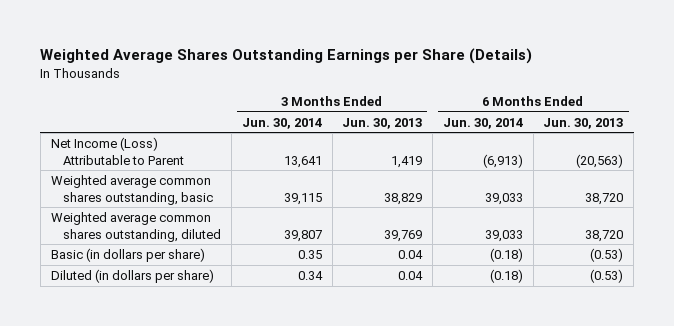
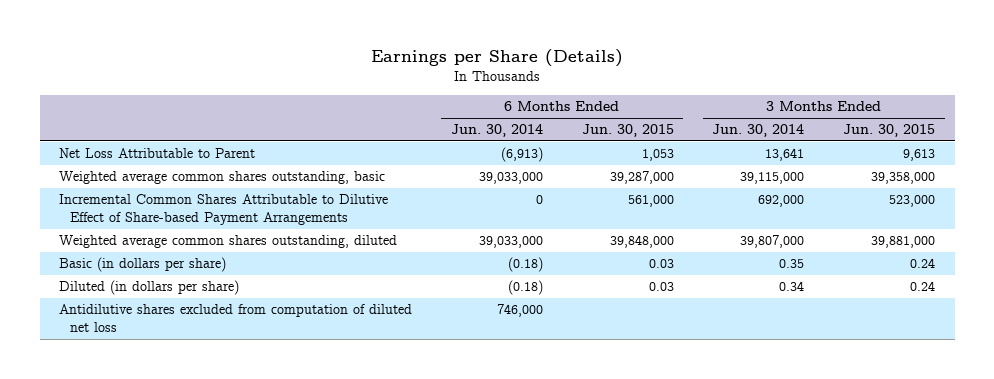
[40,48,533,65] Weighted Average Shares Outstanding Earnings per Share (Details) -> [371,48,624,67] Earnings per Share (Details)
[342,117,423,129] Jun. 30, 2013 -> none
[543,117,624,129] Jun. 30, 2013 -> none
none -> [581,124,674,138] Jun. 30, 2015
none -> [843,124,936,138] Jun. 30, 2015
[50,136,185,165] Net Income (Loss) Attributable to Parent -> [59,148,256,159] Net Loss Attributable to Parent
[283,192,322,205] 39,115 -> [740,172,805,185] 39,115,000
[484,192,523,205] 39,033 -> [479,172,544,185] 39,033,000
none -> [59,194,389,226] Incremental Common Shares Attributable to Dilutive Effect of Share-based Payment Arrangements
[283,229,322,242] 39,807 -> [740,235,805,249] 39,807,000
[484,229,523,242] 39,033 -> [479,236,544,249] 39,033,000
none -> [59,304,413,333] Antidilutive shares excluded from computation of diluted net loss

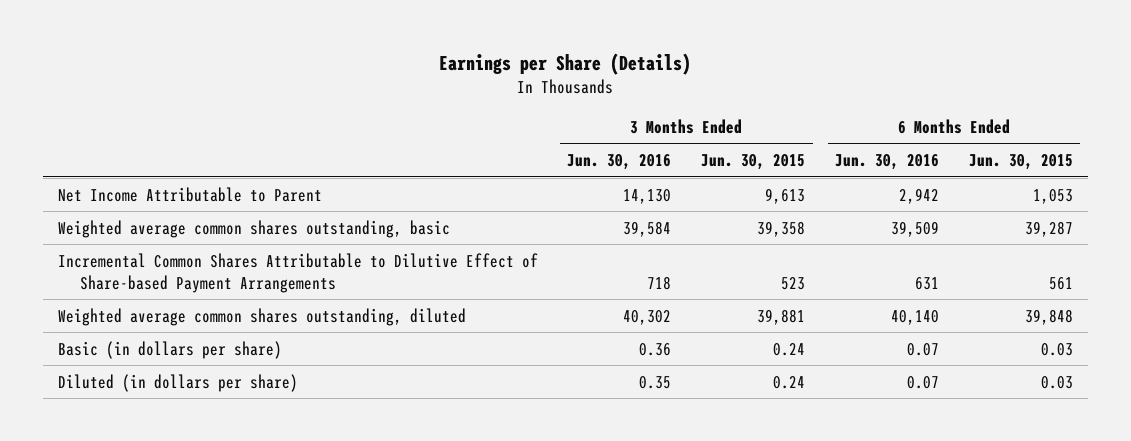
[451,124,544,138] Jun. 30, 2014 -> none
[712,124,805,138] Jun. 30, 2014 -> none
none -> [567,154,672,171] Jun. 30, 2016
none -> [835,154,940,171] Jun. 30, 2016
[59,148,256,159] Net Loss Attributable to Parent -> [57,186,322,202] Net Income Attributable to Parent
[609,171,674,185] 39,287,000 -> [1024,220,1073,237] 39,287
[871,172,936,185] 39,358,000 -> [757,220,806,237] 39,358
[627,195,674,208] 561,000 -> [1048,276,1073,290] 561
[889,195,936,208] 523,000 -> [781,276,806,290] 523
[609,235,674,249] 39,848,000 -> [1024,308,1073,325] 39,848
[871,236,936,249] 39,881,000 -> [757,308,806,325] 39,881
[59,304,413,333] Antidilutive shares excluded from computation of diluted net loss -> none

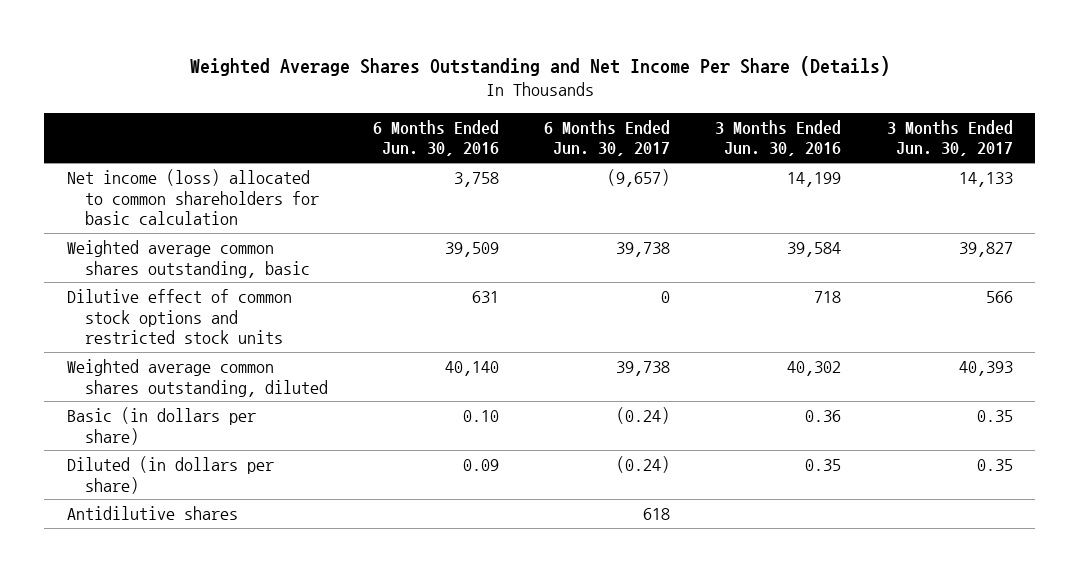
[439,52,692,75] Earnings per Share (Details) -> [189,55,890,76] Weighted Average Shares Outstanding and Net Income Per Share (Details)
[701,154,806,171] Jun. 30, 2015 -> none
[968,154,1073,171] Jun. 30, 2015 -> none
none -> [544,119,671,157] 6 Months Ended Jun. 30, 2017
none -> [886,119,1013,157] 3 Months Ended Jun. 30, 2017
[57,186,322,202] Net Income Attributable to Parent -> [66,168,319,226] Net income (loss) allocated to common shareholders for basic calculation
[623,188,672,204] 14,130 -> [787,171,842,187] 14,199
[899,187,940,204] 2,942 -> [453,171,499,187] 3,758
[57,252,538,293] Incremental Common Shares Attributable to Dilutive Effect of Share-based Payment Arrangements -> [66,288,292,345] Dilutive effect of common stock options and restricted stock units
[907,342,940,356] 0.07 -> [462,409,499,422] 0.10
[907,375,940,389] 0.07 -> [462,458,499,471] 0.09
none -> [66,505,238,520] Antidilutive shares

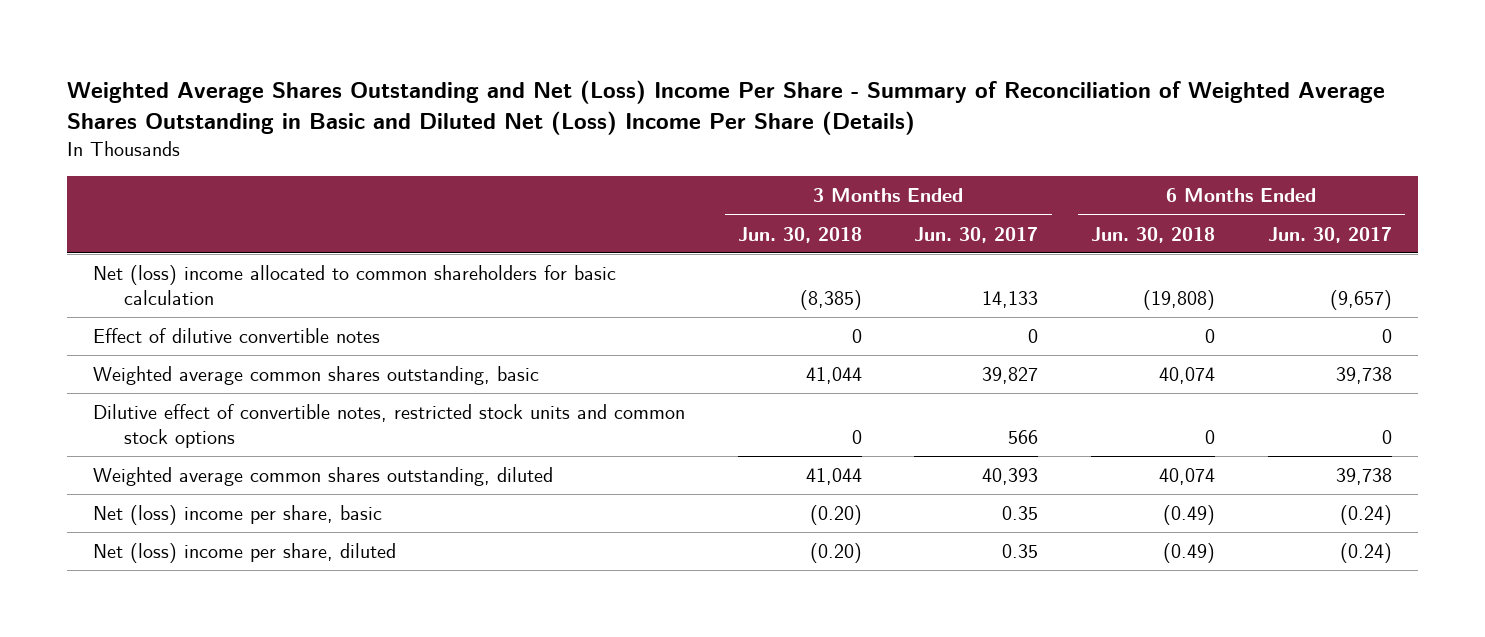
[189,55,890,76] Weighted Average Shares Outstanding and Net Income Per Share (Details) -> [66,79,1385,135] Weighted Average Shares Outstanding and Net (Loss) Income Per Share - Summary of Reconciliation of Weighted Average Shares Outstanding in Basic and Diluted Net (Loss) Income Per Share (Details)
[372,119,499,157] 6 Months Ended Jun. 30, 2016 -> none
[715,119,842,157] 3 Months Ended Jun. 30, 2016 -> none
none -> [737,226,862,243] Jun. 30, 2018
none -> [1091,226,1216,243] Jun. 30, 2018
[66,168,319,226] Net income (loss) allocated to common shareholders for basic calculation -> [93,265,617,305] Net (loss) income allocated to common shareholders for basic calculation
none -> [93,328,381,344] Effect of dilutive convertible notes
[66,288,292,345] Dilutive effect of common stock options and restricted stock units -> [93,404,686,448] Dilutive effect of convertible notes, restricted stock units and common stock options
[66,505,238,520] Antidilutive shares -> none
[66,406,256,445] Basic (in dollars per share) -> [93,505,383,526] Net (loss) income per share, basic
[66,455,274,494] Diluted (in dollars per share) -> [93,543,397,564] Net (loss) income per share, diluted

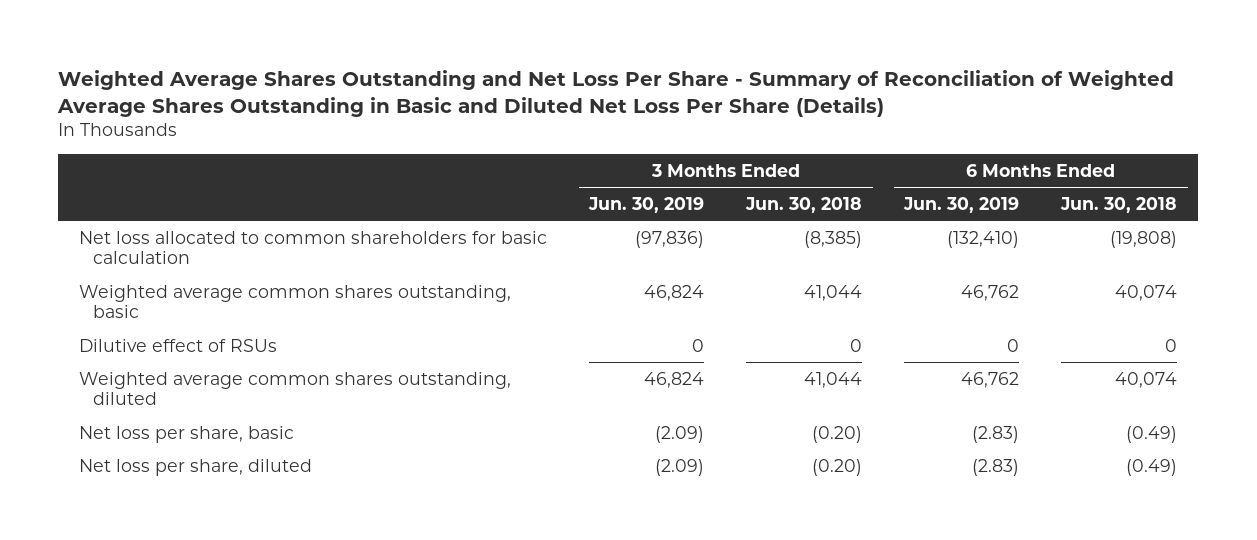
[66,79,1385,135] Weighted Average Shares Outstanding and Net (Loss) Income Per Share - Summary of Reconciliation of Weighted Average Shares Outstanding in Basic and Diluted Net (Loss) Income Per Share (Details) -> [57,69,1175,117] Weighted Average Shares Outstanding and Net Loss Per Share - Summary of Reconciliation of Weighted Average Shares Outstanding in Basic and Diluted Net Loss Per Share (Details)
[914,226,1039,243] Jun. 30, 2017 -> none
[1267,226,1392,243] Jun. 30, 2017 -> none
none -> [588,196,705,213] Jun. 30, 2019
none -> [903,196,1020,213] Jun. 30, 2019
[93,328,381,344] Effect of dilutive convertible notes -> none
[93,265,617,305] Net (loss) income allocated to common shareholders for basic calculation -> [79,230,548,265] Net loss allocated to common shareholders for basic calculation
[93,404,686,448] Dilutive effect of convertible notes, restricted stock units and common stock options -> [79,338,278,352] Dilutive effect of RSUs
[93,505,383,526] Net (loss) income per share, basic -> [79,425,295,443] Net loss per share, basic
[93,543,397,564] Net (loss) income per share, diluted -> [79,458,313,476] Net loss per share, diluted

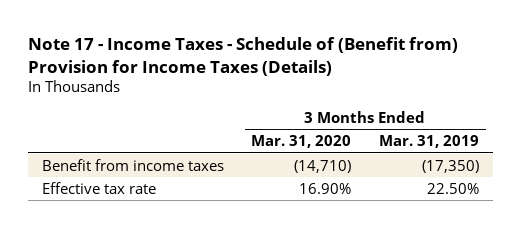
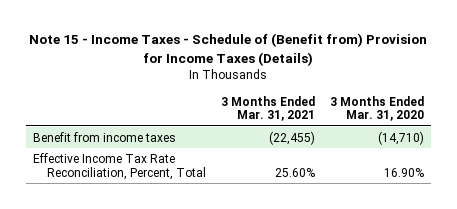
[28,37,459,76] Note 17 - Income Taxes - Schedule of (Benefit from) Provision for Income Taxes (Details) -> [29,33,428,66] Note 15 - Income Taxes - Schedule of (Benefit from) Provision for Income Taxes (Details)
[379,135,480,149] Mar. 31, 2019 -> none
none -> [220,95,315,122] 3 Months Ended Mar. 31, 2021
[41,181,156,194] Effective tax rate -> [33,152,206,180] Effective Income Tax Rate Reconciliation, Percent, Total

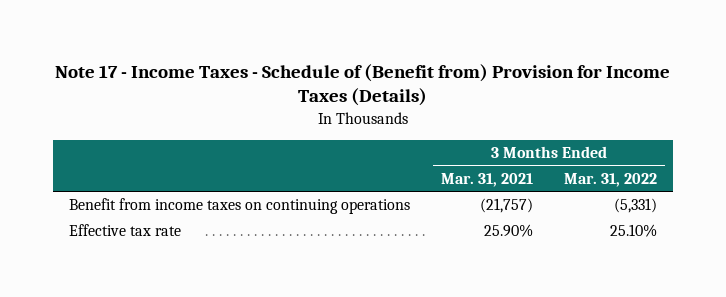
[29,33,428,66] Note 15 - Income Taxes - Schedule of (Benefit from) Provision for Income Taxes (Details) -> [54,63,670,107] Note 17 - Income Taxes - Schedule of (Benefit from) Provision for Income Taxes (Details)
[329,95,424,122] 3 Months Ended Mar. 31, 2020 -> none
none -> [564,172,658,187] Mar. 31, 2022
[33,131,177,142] Benefit from income taxes -> [68,198,410,215] Benefit from income taxes on continuing operations
[268,130,315,145] (22,455) -> [479,198,533,214] (21,757)
[33,152,206,180] Effective Income Tax Rate Reconciliation, Percent, Total -> [68,224,181,237] Effective tax rate
[274,167,315,177] 25.60% -> [483,224,533,238] 25.90%

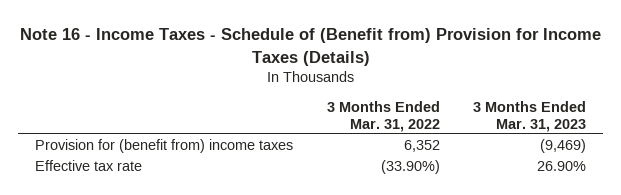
[54,63,670,107] Note 17 - Income Taxes - Schedule of (Benefit from) Provision for Income Taxes (Details) -> [19,28,601,66] Note 16 - Income Taxes - Schedule of (Benefit from) Provision for Income Taxes (Details)
[440,172,533,187] Mar. 31, 2021 -> none
none -> [473,100,587,132] 3 Months Ended Mar. 31, 2023
[68,198,410,215] Benefit from income taxes on continuing operations -> [34,139,293,154] Provision for (benefit from) income taxes
[614,198,658,214] (5,331) -> [403,140,440,153] 6,352
[610,224,658,238] 25.10% -> [380,160,440,175] (33.90%)

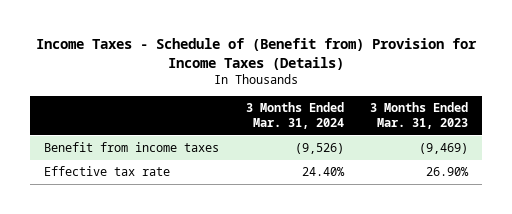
[19,28,601,66] Note 16 - Income Taxes - Schedule of (Benefit from) Provision for Income Taxes (Details) -> [36,38,478,70] Income Taxes - Schedule of (Benefit from) Provision for Income Taxes (Details)
[326,100,440,132] 3 Months Ended Mar. 31, 2022 -> none
none -> [245,101,344,130] 3 Months Ended Mar. 31, 2024
[34,139,293,154] Provision for (benefit from) income taxes -> [43,142,219,153] Benefit from income taxes

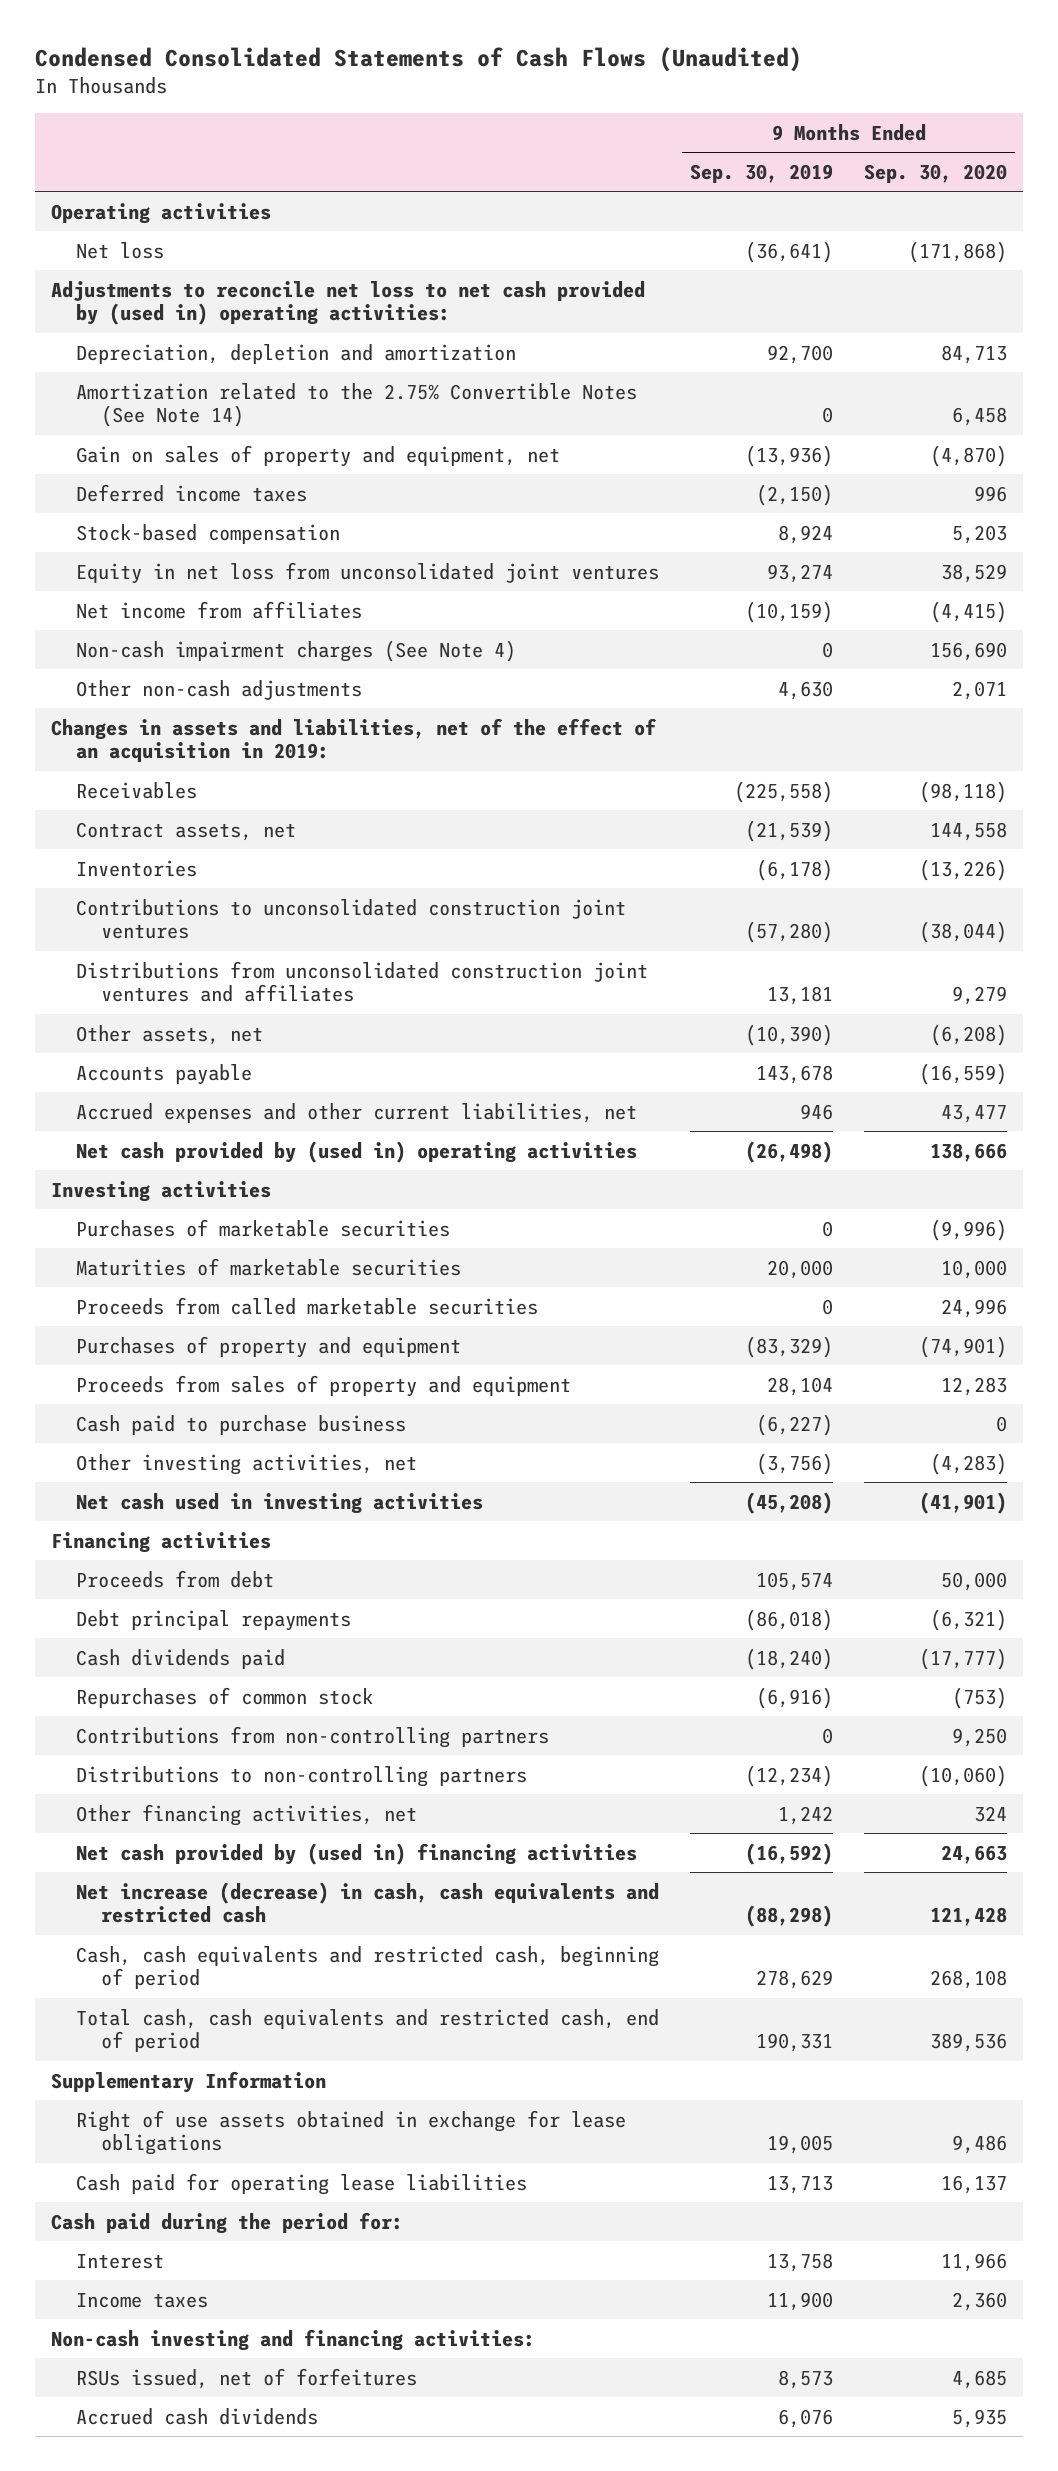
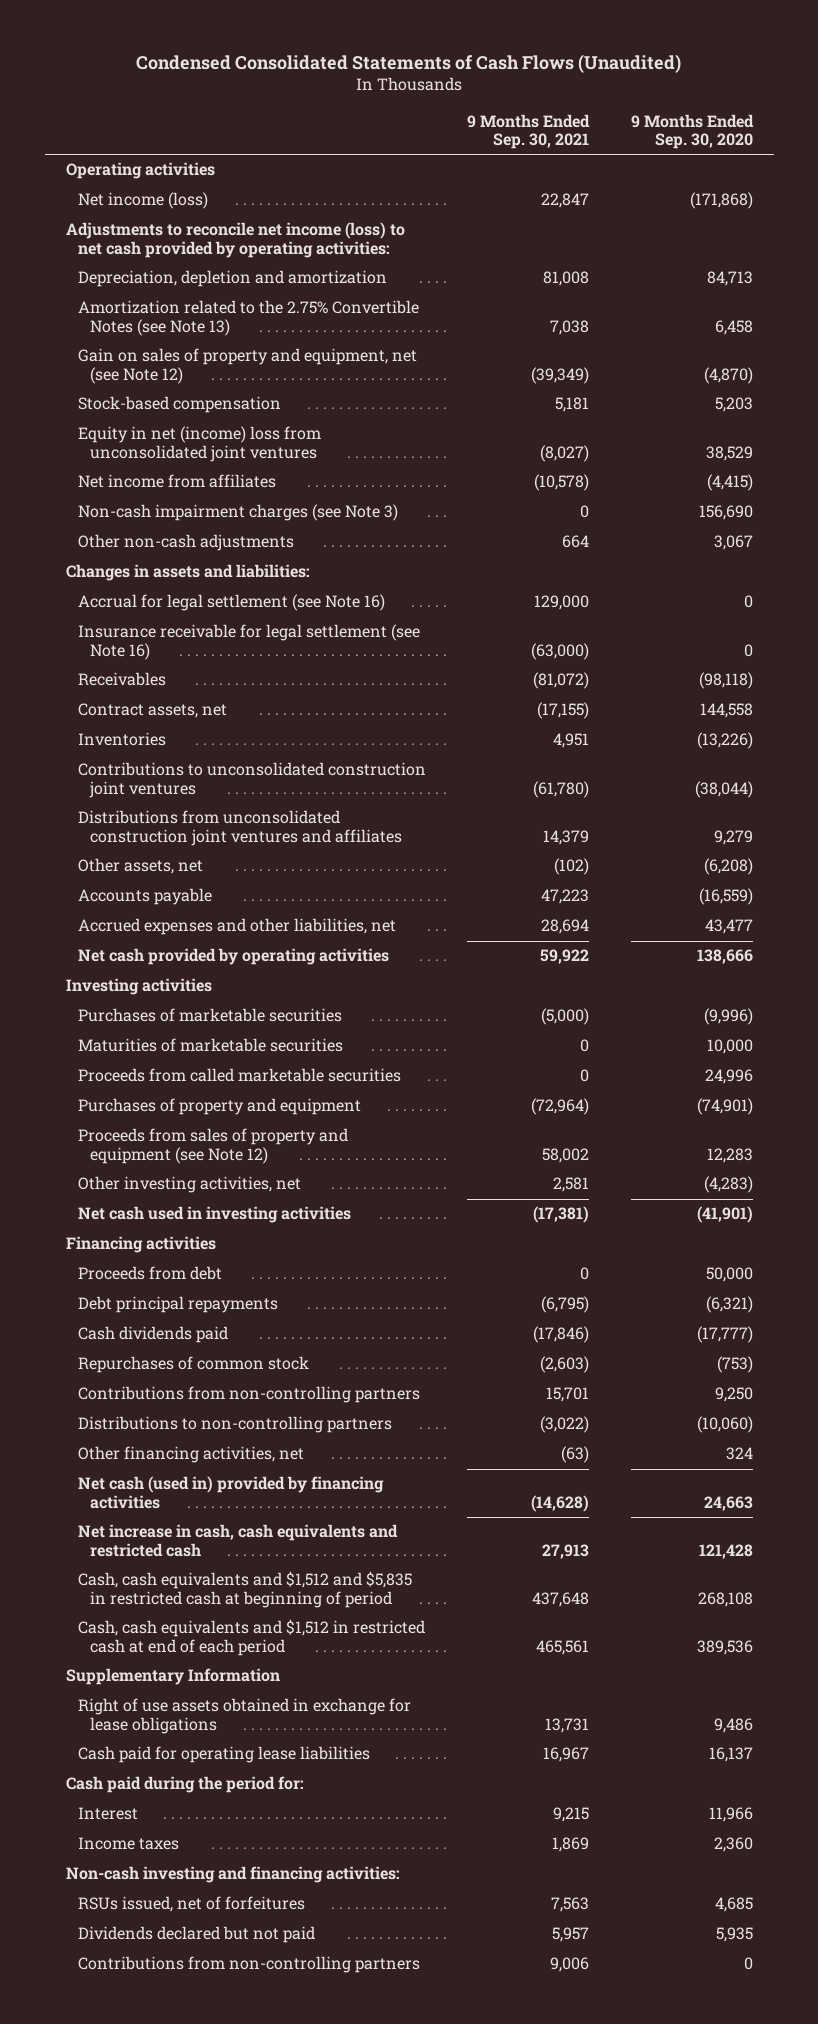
[690,163,834,183] Sep. 30, 2019 -> none
none -> [467,113,591,150] 9 Months Ended Sep. 30, 2021
[75,241,164,259] Net loss -> [77,192,208,210] Net income (loss)
[50,280,645,326] Adjustments to reconcile net loss to net cash provided by (used in) operating activities: -> [65,222,405,258] Adjustments to reconcile net income (loss) to net cash provided by operating activities:
[75,483,307,502] Deferred income taxes -> none
[75,382,637,428] Amortization related to the 2.75% Convertible Notes (See Note 14) -> [77,300,419,336] Amortization related to the 2.75% Convertible Notes (see Note 13)
[75,444,560,467] Gain on sales of property and equipment, net -> [77,348,417,384] Gain on sales of property and equipment, net (see Note 12)
[75,561,659,584] Equity in net loss from unconsolidated joint ventures -> [77,426,321,462] Equity in net (income) loss from unconsolidated joint ventures
[75,639,516,662] Non-cash impairment charges (See Note 4) -> [77,504,398,522] Non-cash impairment charges (see Note 3)
[952,680,1008,700] 2,071 -> [713,535,753,551] 3,067
[50,717,657,763] Changes in assets and liabilities, net of the effect of an acquisition in 2019: -> [65,564,310,582] Changes in assets and liabilities:
none -> [77,594,385,612] Accrual for legal settlement (see Note 16)
none -> [77,624,420,660] Insurance receivable for legal settlement (see Note 16)
[75,1102,637,1123] Accrued expenses and other current liabilities, net -> [77,918,396,936] Accrued expenses and other liabilities, net
[75,1140,637,1163] Net cash provided by (used in) operating activities -> [77,948,389,966] Net cash provided by operating activities
[75,1414,406,1435] Cash paid to purchase business -> none
[75,1374,571,1397] Proceeds from sales of property and equipment -> [77,1128,348,1164] Proceeds from sales of property and equipment (see Note 12)
[75,1842,637,1865] Net cash provided by (used in) financing activities -> [77,1476,384,1509] Net cash (used in) provided by financing activities
[75,1881,659,1924] Net increase (decrease) in cash, cash equivalents and restricted cash -> [77,1524,398,1557] Net increase in cash, cash equivalents and restricted cash
[75,1945,659,1990] Cash, cash equivalents and restricted cash, beginning of period -> [77,1571,412,1608] Cash, cash equivalents and $1,512 and $5,835 in restricted cash at beginning of period
[75,2008,659,2053] Total cash, cash equivalents and restricted cash, end of period -> [77,1619,425,1656] Cash, cash equivalents and $1,512 in restricted cash at end of each period
[75,2407,318,2425] Accrued cash dividends -> [77,1926,315,1944] Dividends declared but not paid
none -> [77,1956,420,1974] Contributions from non-controlling partners

